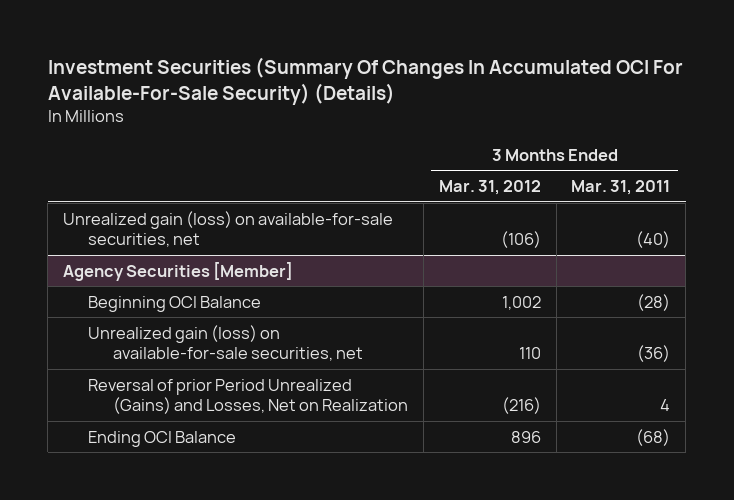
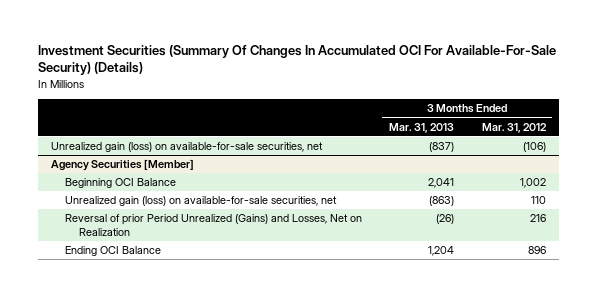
[571,180,671,196] Mar. 31, 2011 -> none
none -> [389,122,455,133] Mar. 31, 2013
[501,397,541,415] (216) -> [529,214,546,223] 216

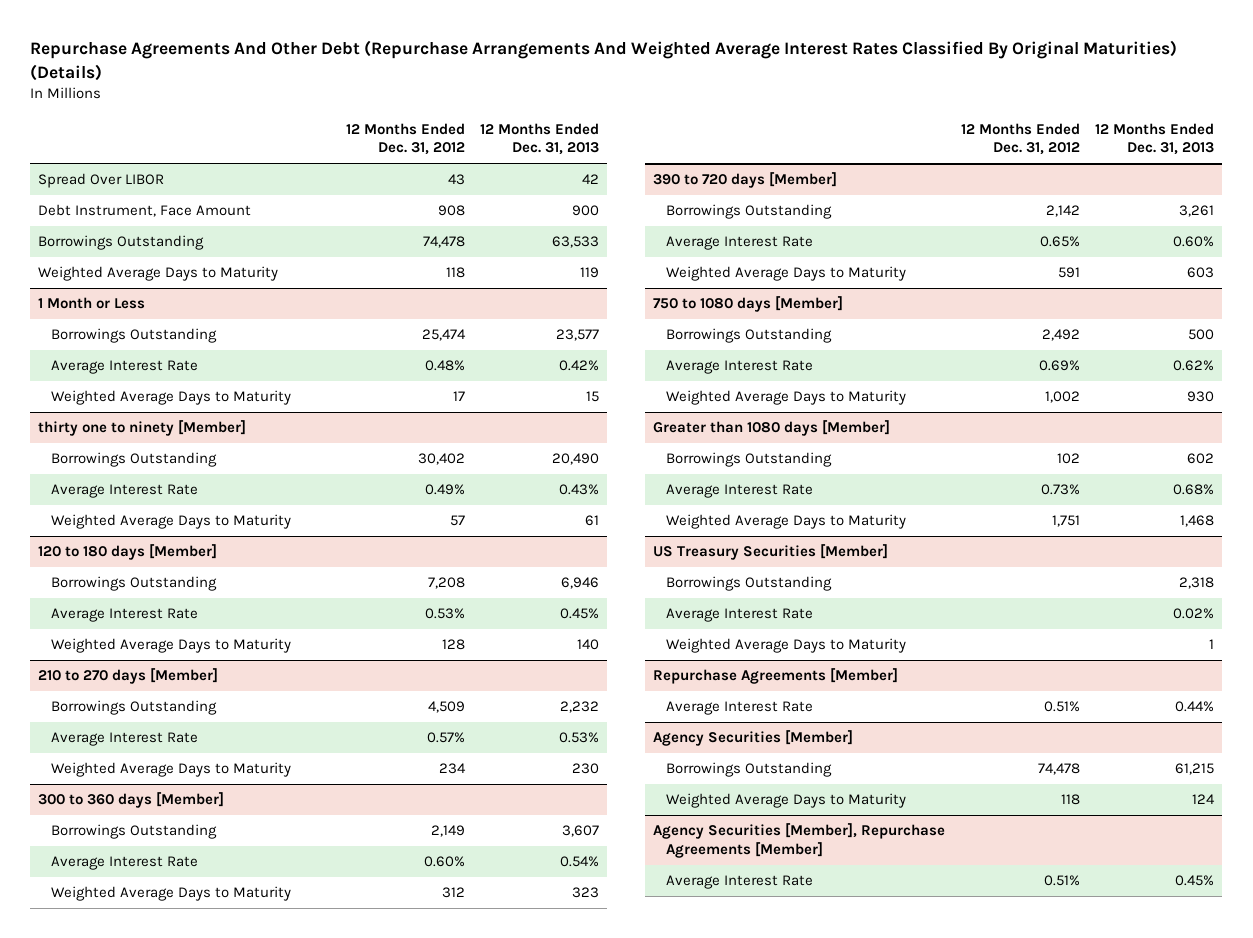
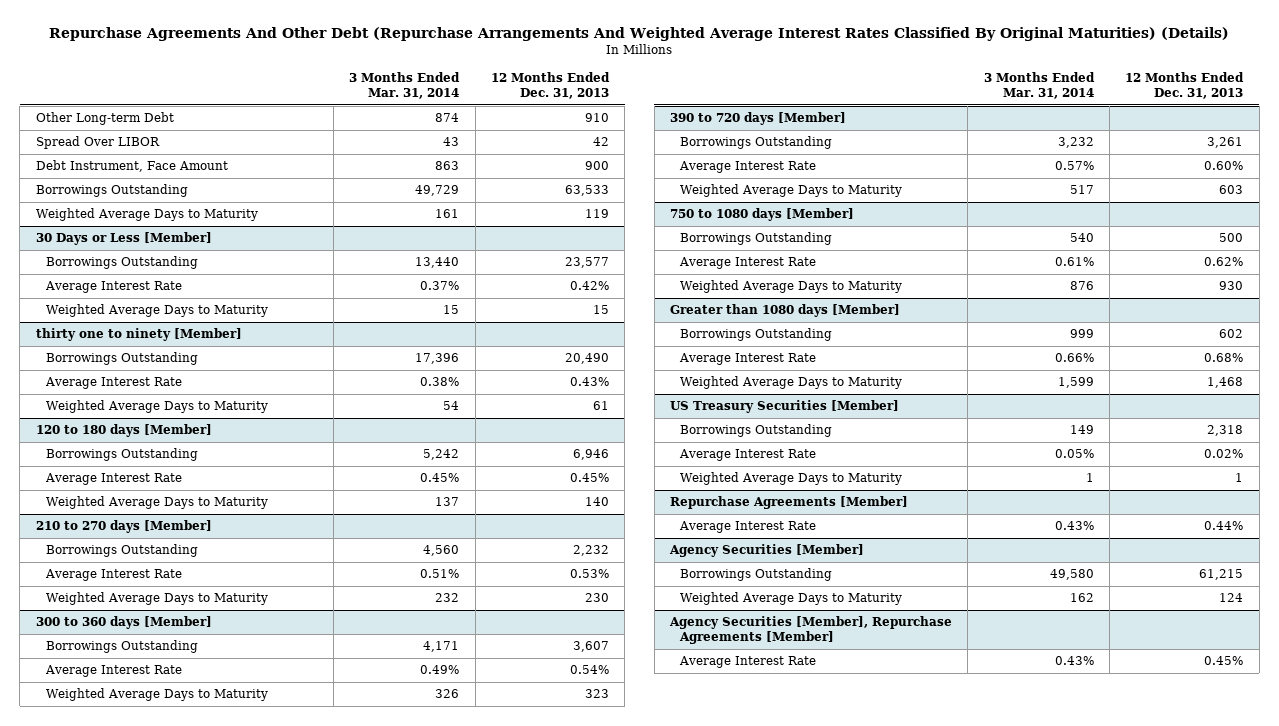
[345,122,465,156] 12 Months Ended Dec. 31, 2012 -> none
none -> [349,71,461,100] 3 Months Ended Mar. 31, 2014
none -> [35,112,174,126] Other Long-term Debt
[38,297,146,310] 1 Month or Less -> none
none -> [35,232,212,246] 30 Days or Less [Member]

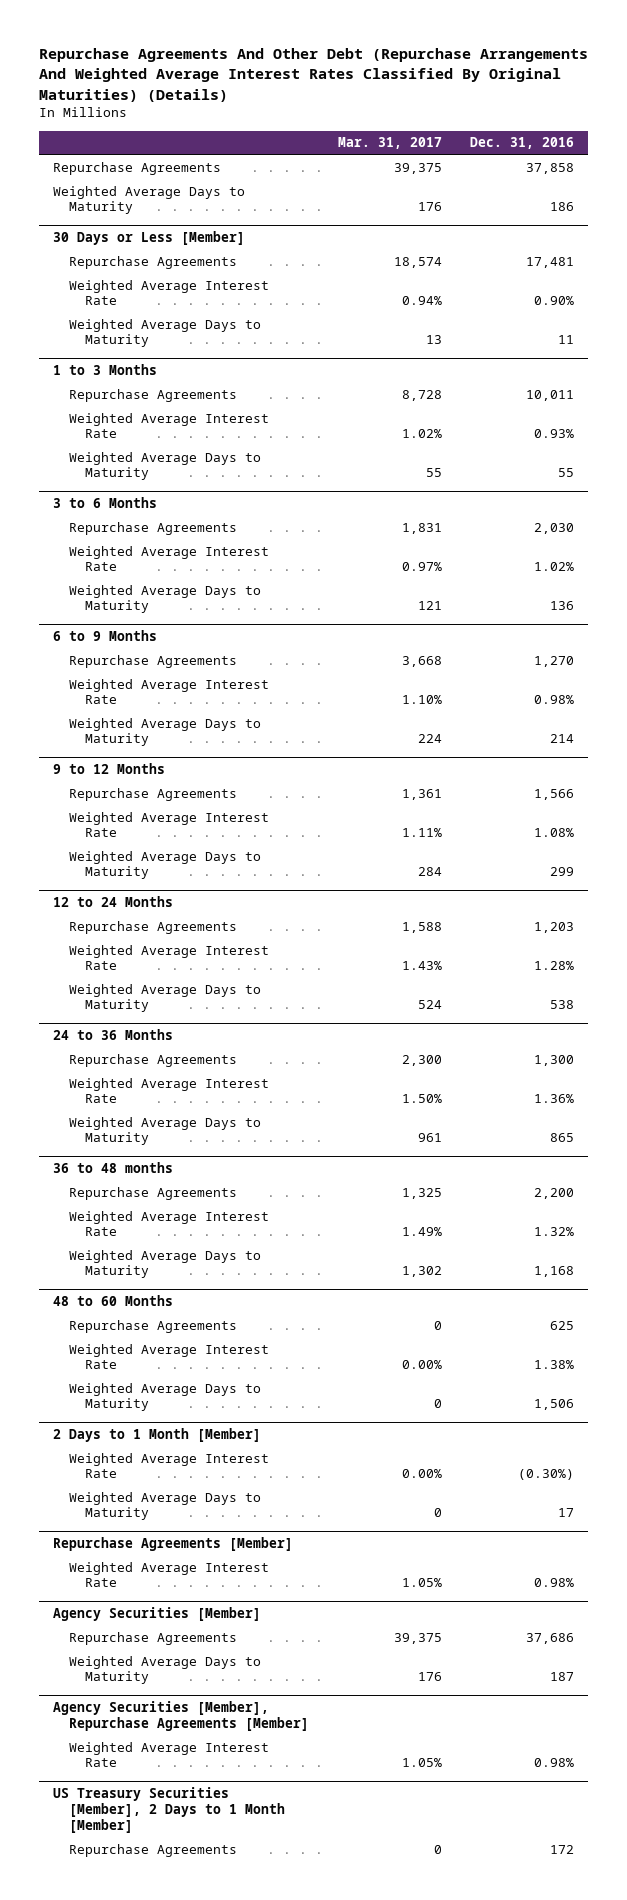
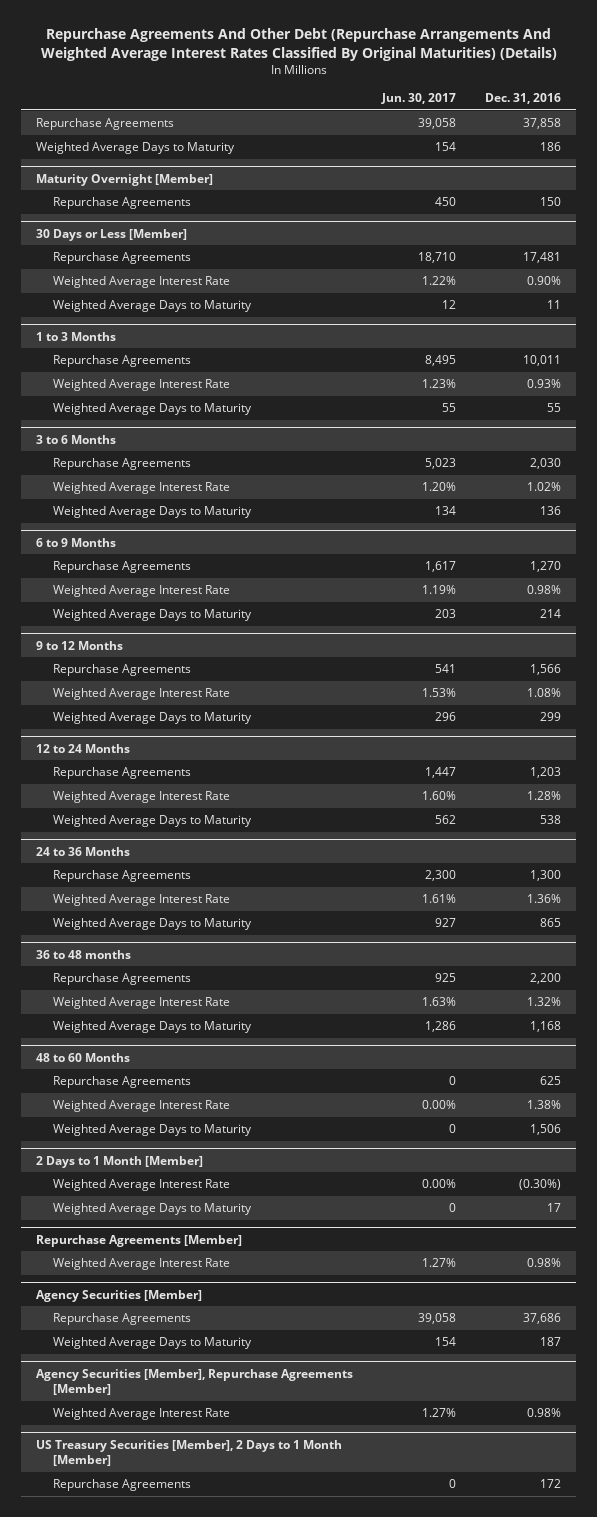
[337,137,442,150] Mar. 31, 2017 -> none
none -> [381,93,457,105] Jun. 30, 2017
none -> [35,173,213,186] Maturity Overnight [Member]
none -> [52,197,191,210] Repurchase Agreements

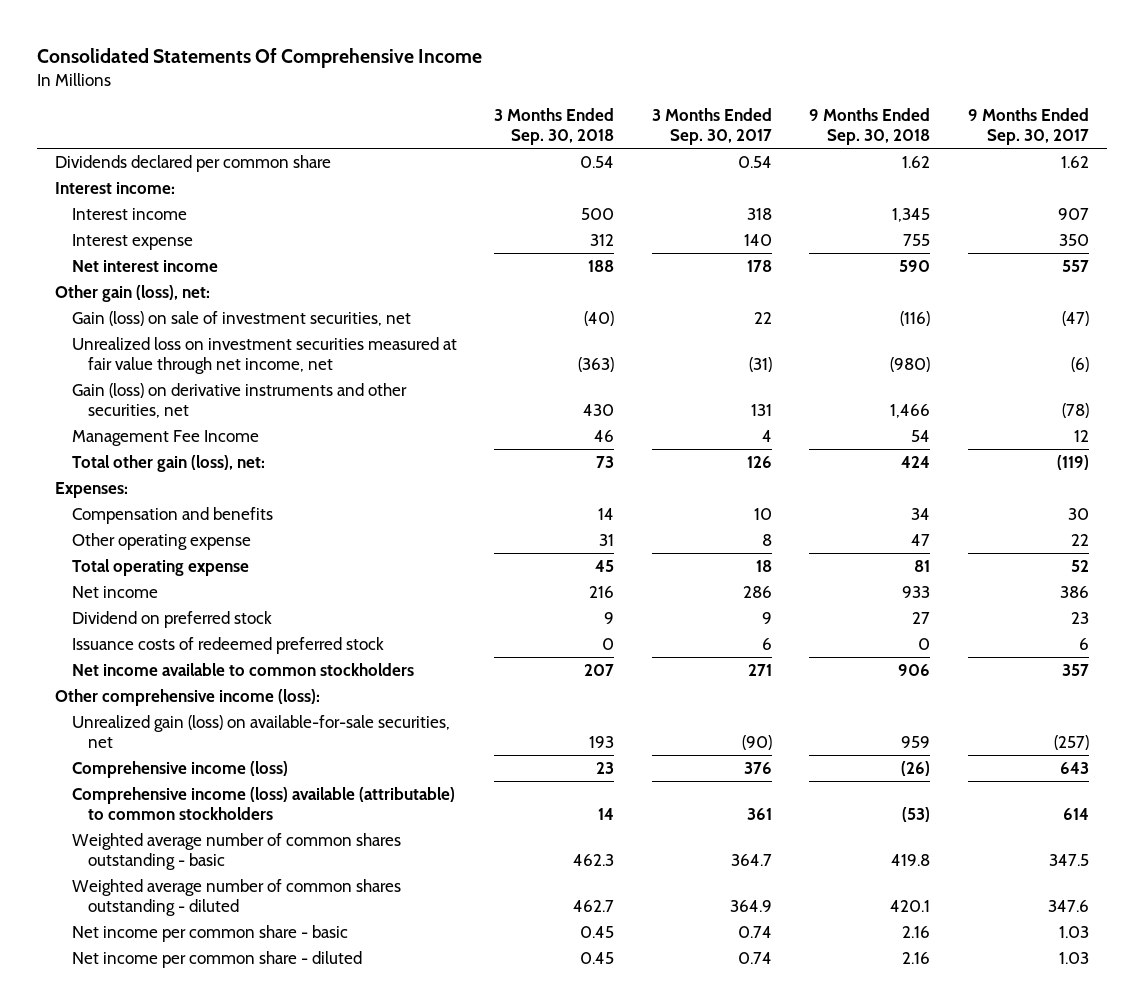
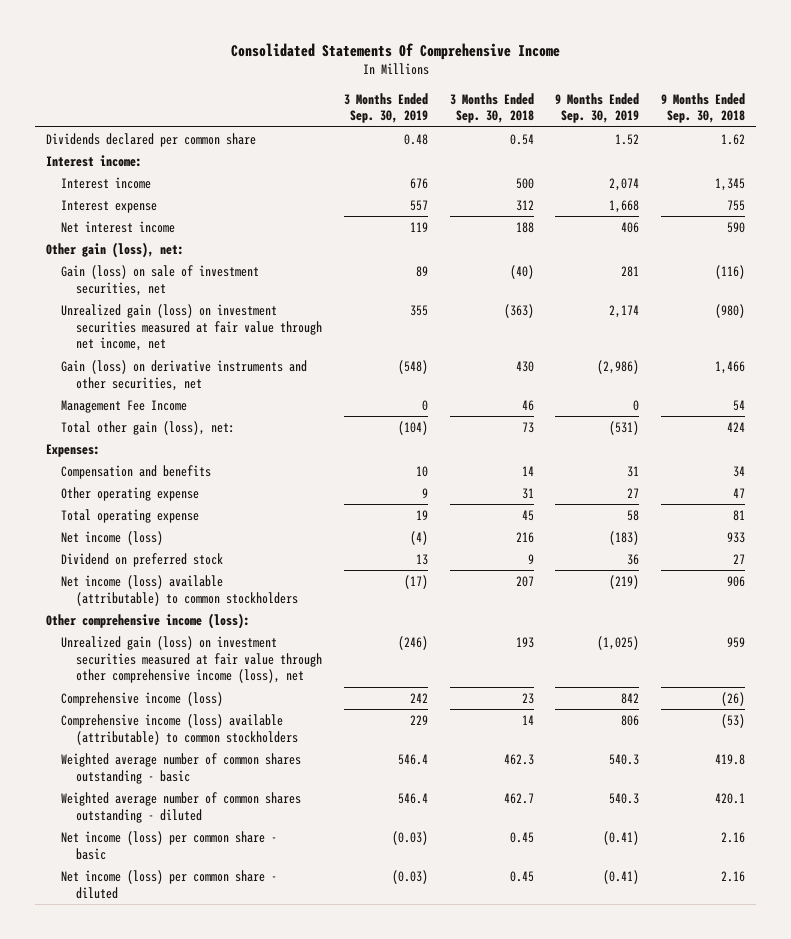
[651,108,772,146] 3 Months Ended Sep. 30, 2017 -> none
[967,108,1089,146] 9 Months Ended Sep. 30, 2017 -> none
none -> [343,92,428,124] 3 Months Ended Sep. 30, 2019
none -> [555,92,640,124] 9 Months Ended Sep. 30, 2019
[71,336,457,374] Unrealized loss on investment securities measured at fair value through net income, net -> [61,303,323,352] Unrealized gain (loss) on investment securities measured at fair value through net income, net
[71,585,158,598] Net income -> [61,530,164,545] Net income (loss)
[71,636,384,654] Issuance costs of redeemed preferred stock -> none
[71,662,414,676] Net income available to common stockholders -> [61,574,299,606] Net income (loss) available (attributable) to common stockholders
[71,714,450,748] Unrealized gain (loss) on available-for-sale securities, net -> [61,635,323,684] Unrealized gain (loss) on investment securities measured at fair value through other comprehensive income (loss), net
[71,924,348,942] Net income per common share - basic -> [61,830,278,860] Net income (loss) per common share - basic
[71,950,362,968] Net income per common share - diluted -> [61,869,278,899] Net income (loss) per common share - diluted

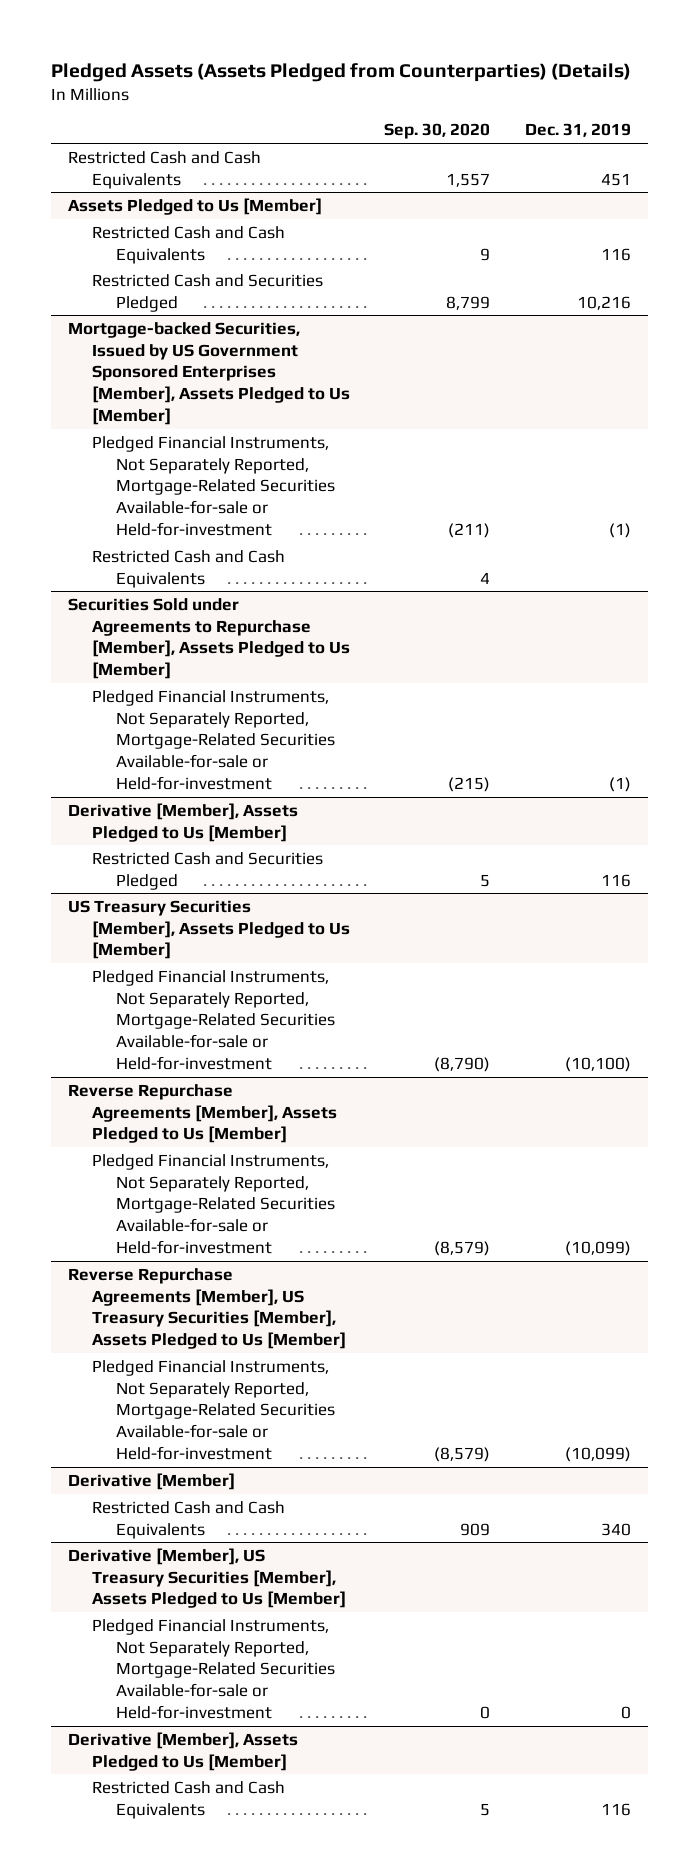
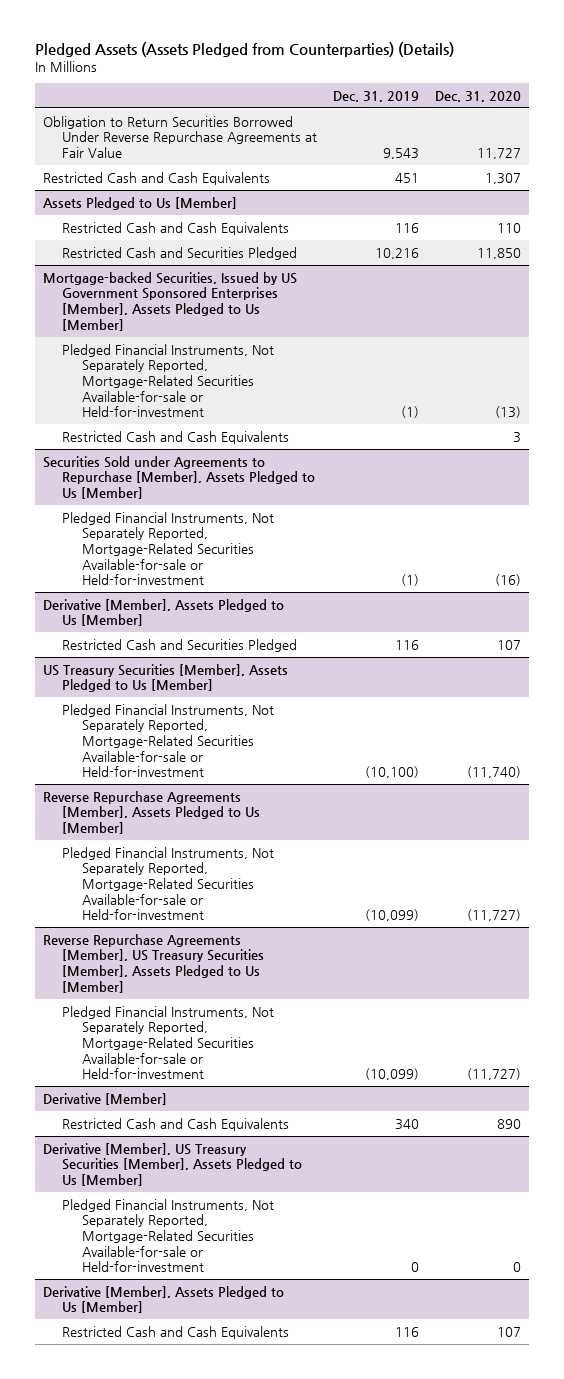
[384,123,491,140] Sep. 30, 2020 -> none
none -> [435,91,522,103] Dec. 31, 2020
none -> [42,115,318,158] Obligation to Return Securities Borrowed Under Reverse Repurchase Agreements at Fair Value

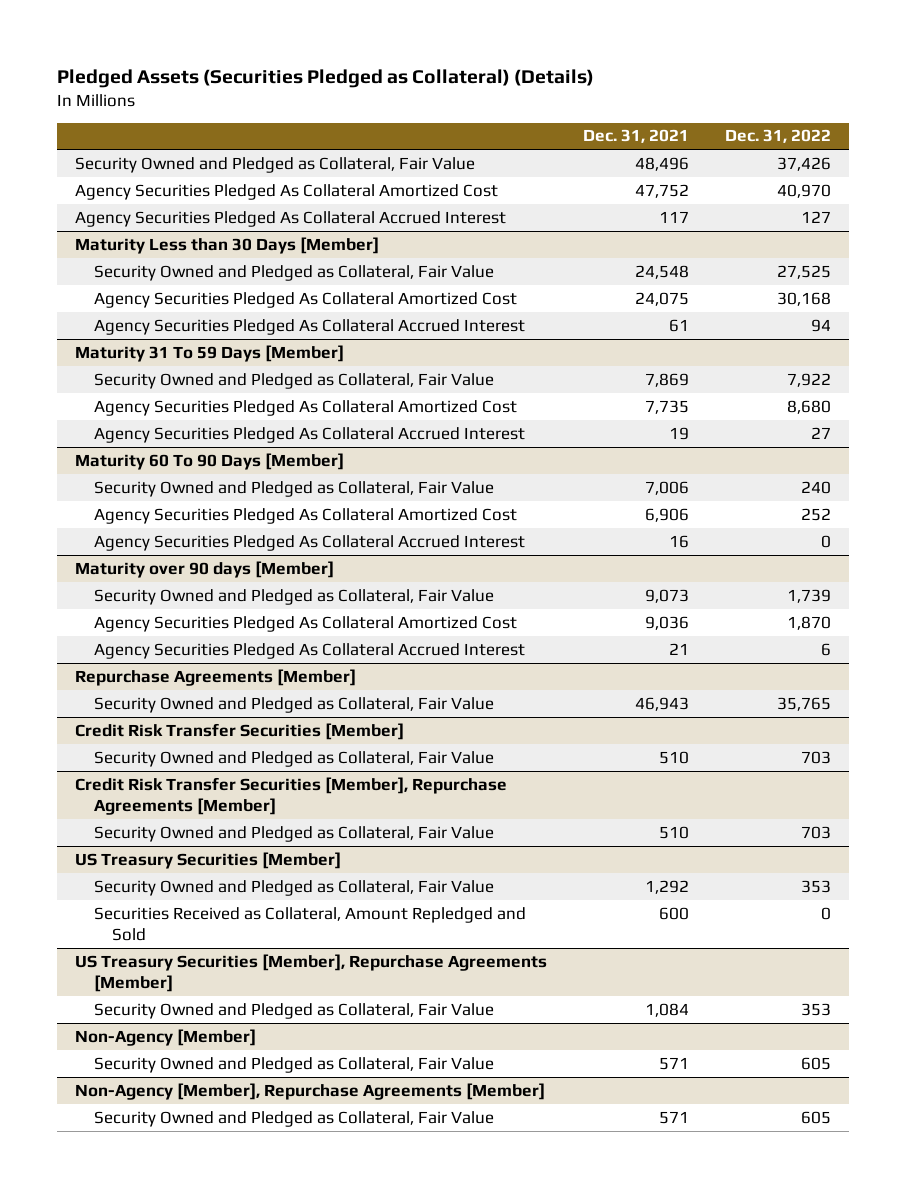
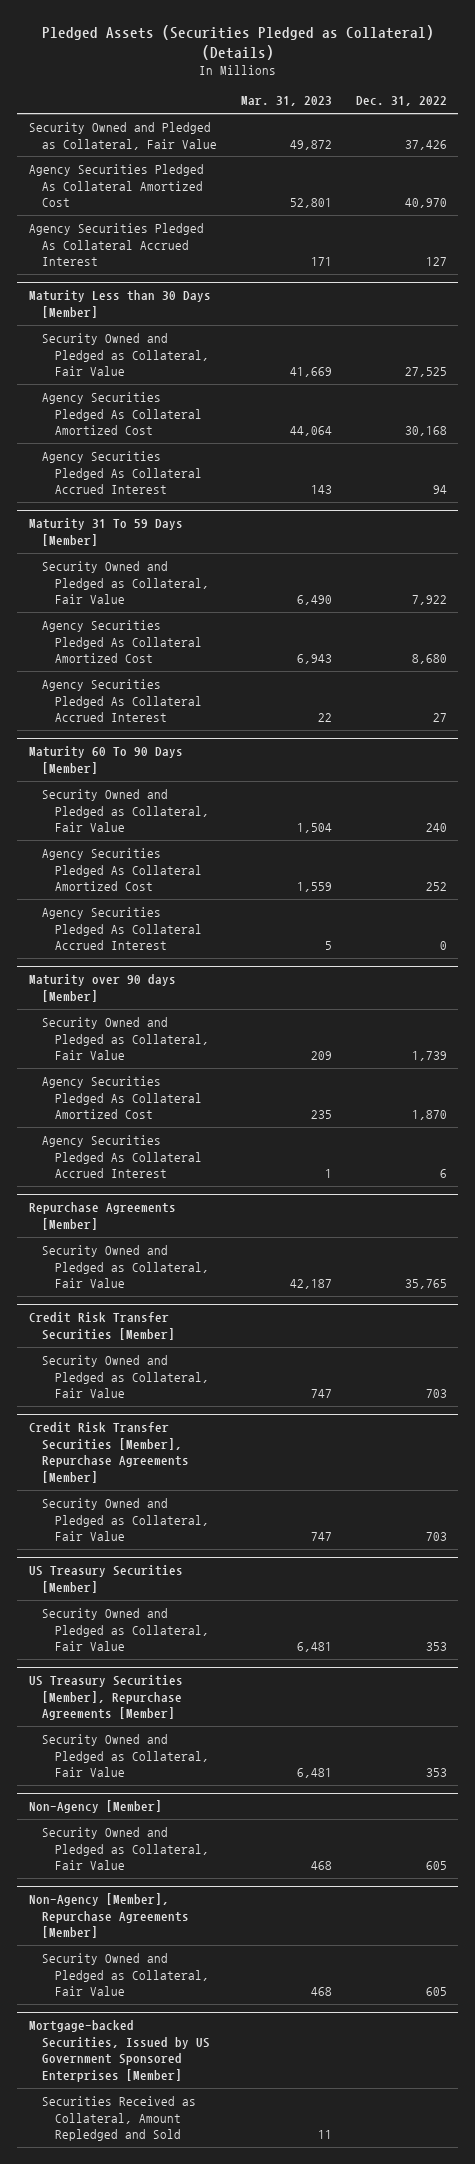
[583,129,690,144] Dec. 31, 2021 -> none
none -> [240,96,332,107] Mar. 31, 2023
[93,906,526,941] Securities Received as Collateral, Amount Repledged and Sold -> none
none -> [28,2020,210,2082] Mortgage-backed Securities, Issued by US Government Sponsored Enterprises [Member]
none -> [41,2096,196,2142] Securities Received as Collateral, Amount Repledged and Sold

